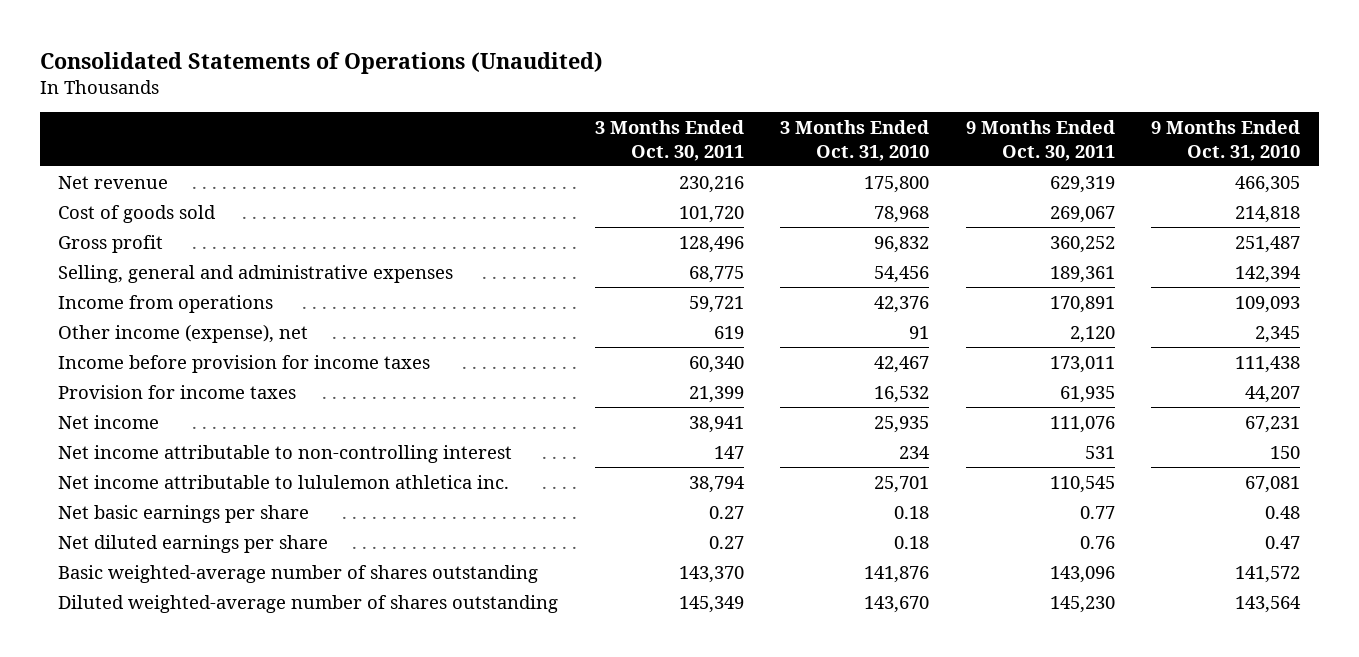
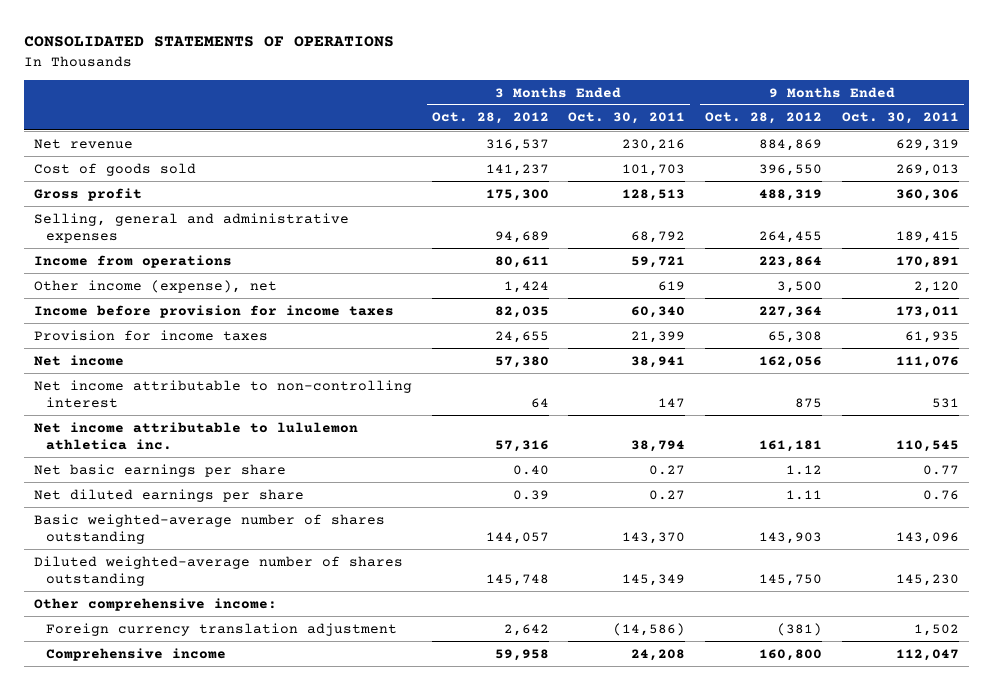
[40,51,604,74] Consolidated Statements of Operations (Unaudited) -> [23,36,394,48] CONSOLIDATED STATEMENTS OF OPERATIONS
[780,119,930,161] 3 Months Ended Oct. 31, 2010 -> none
[1151,119,1301,161] 9 Months Ended Oct. 31, 2010 -> none
none -> [431,112,549,125] Oct. 28, 2012
none -> [705,112,823,125] Oct. 28, 2012
[678,205,744,223] 101,720 -> [622,163,686,176] 101,703
[1049,205,1115,223] 269,067 -> [896,163,960,176] 269,013
[678,235,744,253] 128,496 -> [622,188,686,201] 128,513
[1049,235,1115,253] 360,252 -> [896,188,960,201] 360,306
[688,265,744,283] 68,775 -> [631,230,686,243] 68,792
[1049,265,1115,283] 189,361 -> [896,230,960,243] 189,415
none -> [33,597,277,611] Other comprehensive income:
none -> [46,622,398,636] Foreign currency translation adjustment
none -> [46,647,227,661] Comprehensive income

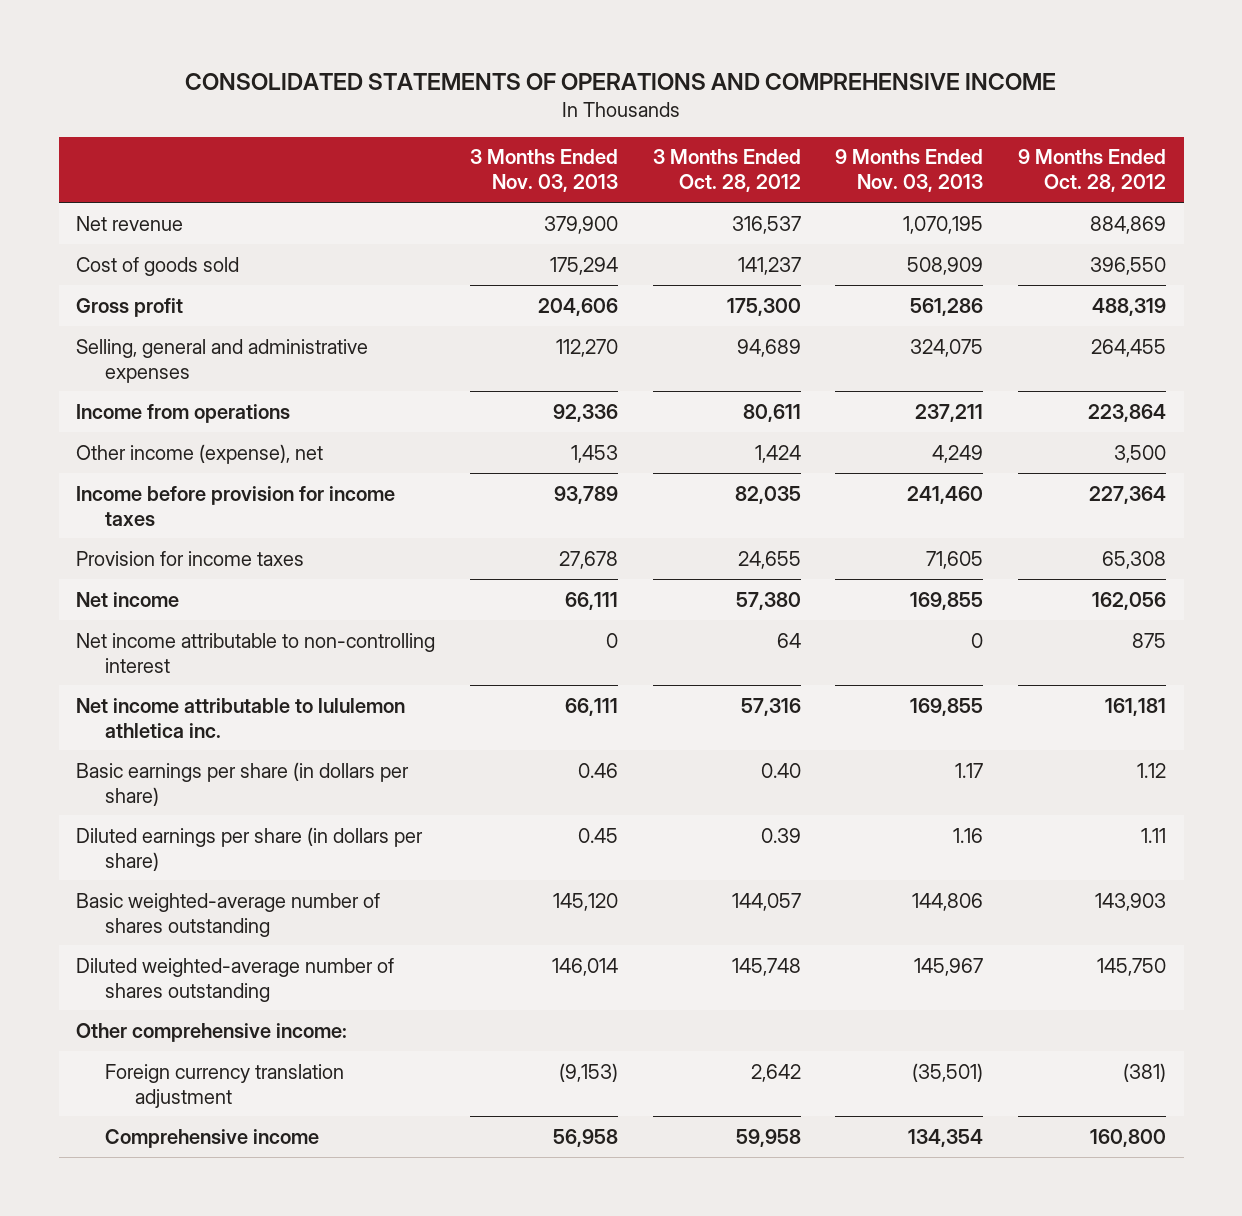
[23,36,394,48] CONSOLIDATED STATEMENTS OF OPERATIONS -> [185,72,1057,90] CONSOLIDATED STATEMENTS OF OPERATIONS AND COMPREHENSIVE INCOME
[568,112,686,125] Oct. 30, 2011 -> none
[842,112,960,125] Oct. 30, 2011 -> none
none -> [469,149,618,193] 3 Months Ended Nov. 03, 2013
none -> [835,149,984,193] 9 Months Ended Nov. 03, 2013
[33,463,286,477] Net basic earnings per share -> [75,761,409,806] Basic earnings per share (in dollars per share)
[33,488,304,502] Net diluted earnings per share -> [75,826,423,871] Diluted earnings per share (in dollars per share)

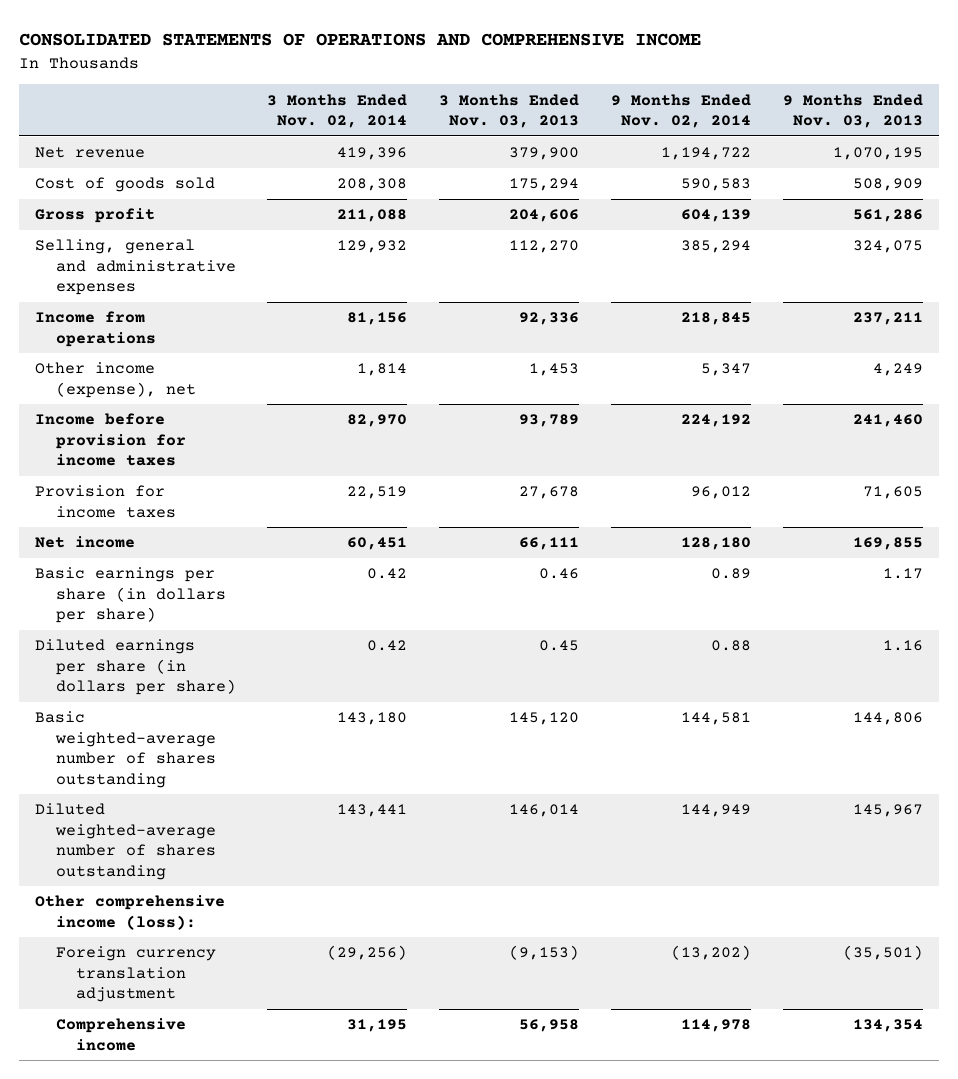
[652,149,801,193] 3 Months Ended Oct. 28, 2012 -> none
[1018,149,1167,193] 9 Months Ended Oct. 28, 2012 -> none
none -> [267,93,408,129] 3 Months Ended Nov. 02, 2014
none -> [610,93,751,129] 9 Months Ended Nov. 02, 2014
[75,632,435,673] Net income attributable to non-controlling interest -> none
[75,697,405,738] Net income attributable to lululemon athletica inc. -> none
[75,1022,347,1042] Other comprehensive income: -> [35,895,226,930] Other comprehensive income (loss):

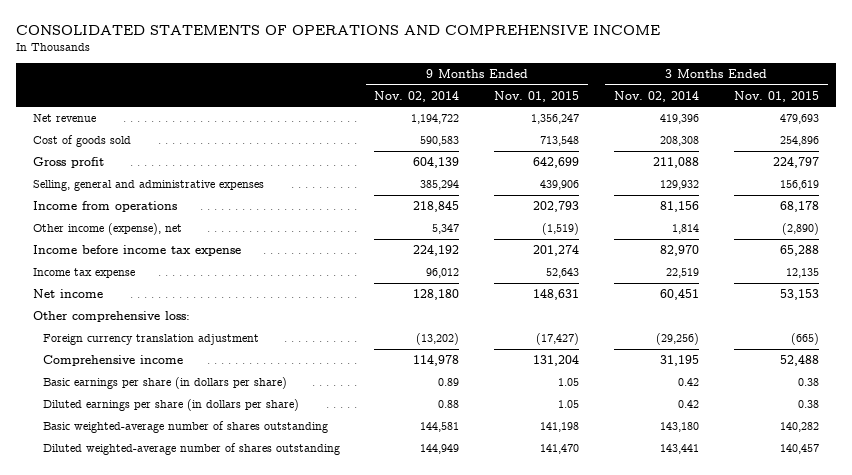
[439,93,580,129] 3 Months Ended Nov. 03, 2013 -> none
[782,93,923,129] 9 Months Ended Nov. 03, 2013 -> none
none -> [494,90,580,102] Nov. 01, 2015
none -> [733,90,819,102] Nov. 01, 2015
[35,413,186,467] Income before provision for income taxes -> [33,244,242,256] Income before income tax expense
[35,485,176,518] Provision for income taxes -> [33,267,136,278] Income tax expense
none -> [33,310,191,322] Other comprehensive loss:
[55,946,216,1003] Foreign currency translation adjustment -> [42,333,259,345] Foreign currency translation adjustment
[55,1018,186,1051] Comprehensive income -> [42,354,183,366] Comprehensive income
[35,895,226,930] Other comprehensive income (loss): -> none

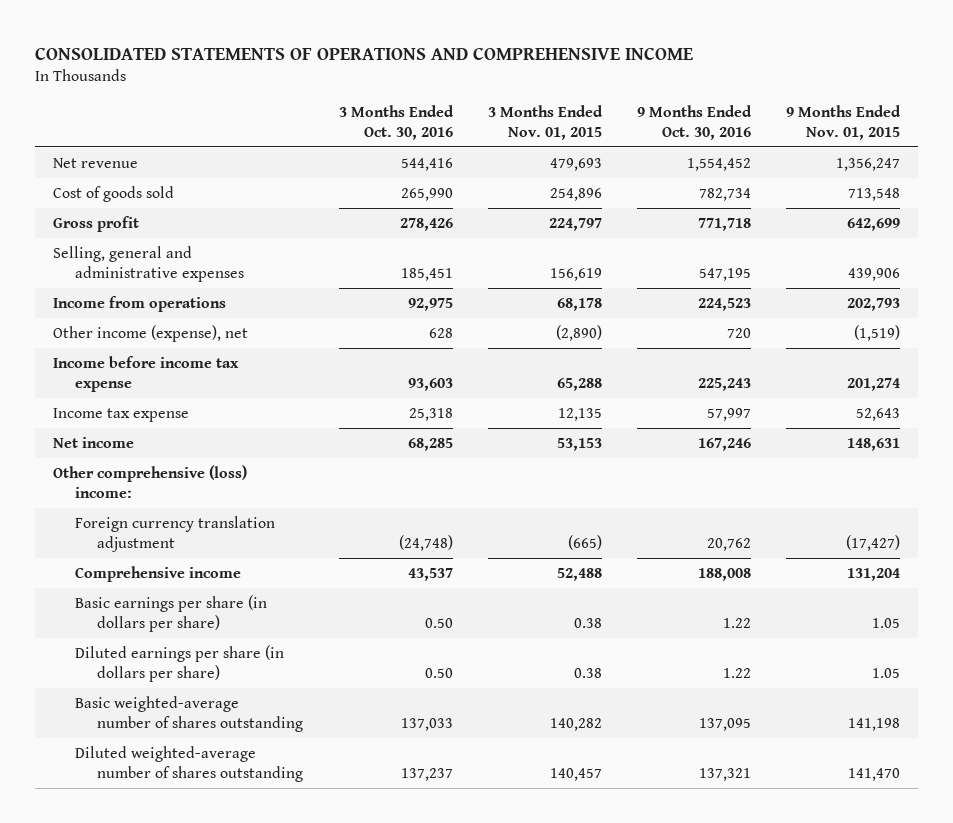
[374,90,460,102] Nov. 02, 2014 -> none
[614,90,700,102] Nov. 02, 2014 -> none
none -> [338,105,454,140] 3 Months Ended Oct. 30, 2016
none -> [637,105,753,140] 9 Months Ended Oct. 30, 2016
[33,310,191,322] Other comprehensive loss: -> [52,464,247,498] Other comprehensive (loss) income:

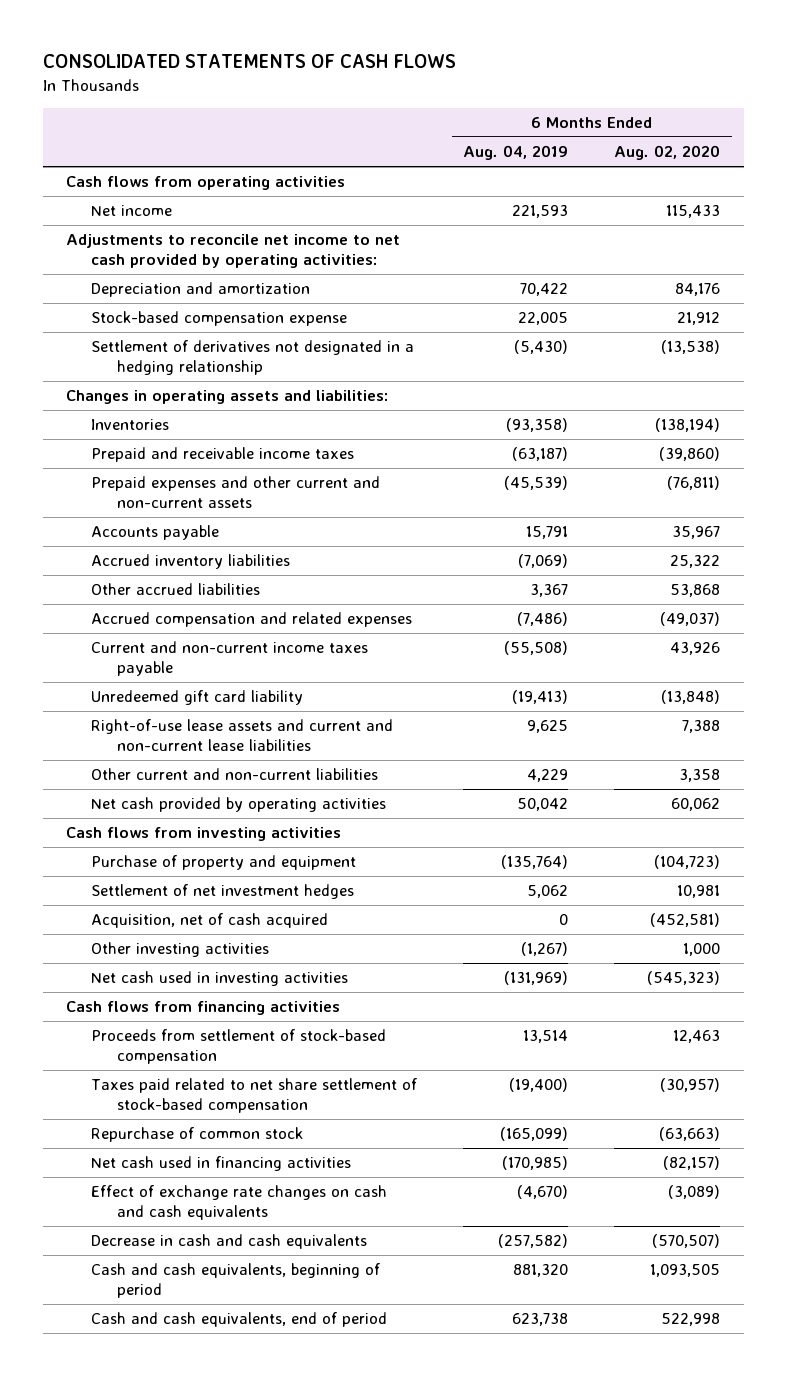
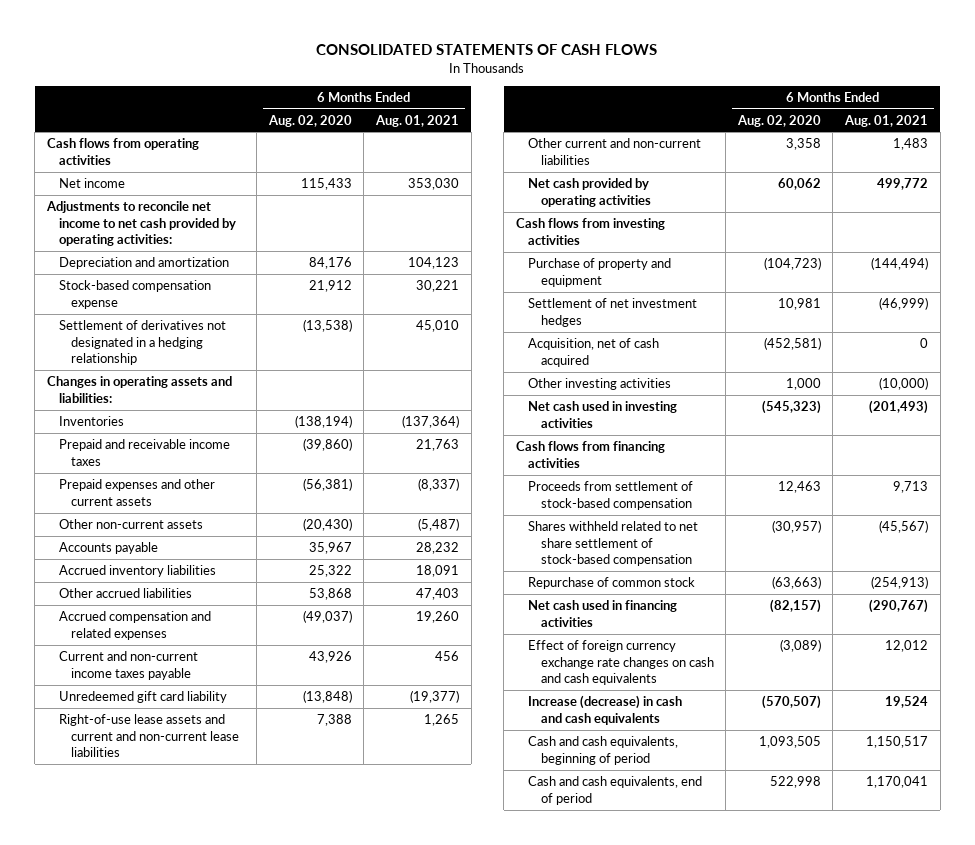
[463,145,569,161] Aug. 04, 2019 -> none
none -> [374,114,459,127] Aug. 01, 2021
[91,476,381,509] Prepaid expenses and other current and non-current assets -> [59,479,216,506] Prepaid expenses and other current assets
[667,476,721,491] (76,811) -> [302,478,352,492] (56,381)
none -> [59,519,204,530] Other non-current assets
[91,1078,418,1114] Taxes paid related to net share settlement of stock-based compensation -> [528,521,699,567] Shares withheld related to net share settlement of stock-based compensation
[91,1185,388,1221] Effect of exchange rate changes on cash and cash equivalents -> [528,640,714,686] Effect of foreign currency exchange rate changes on cash and cash equivalents
[91,1234,368,1250] Decrease in cash and cash equivalents -> [528,695,683,725] Increase (decrease) in cash and cash equivalents

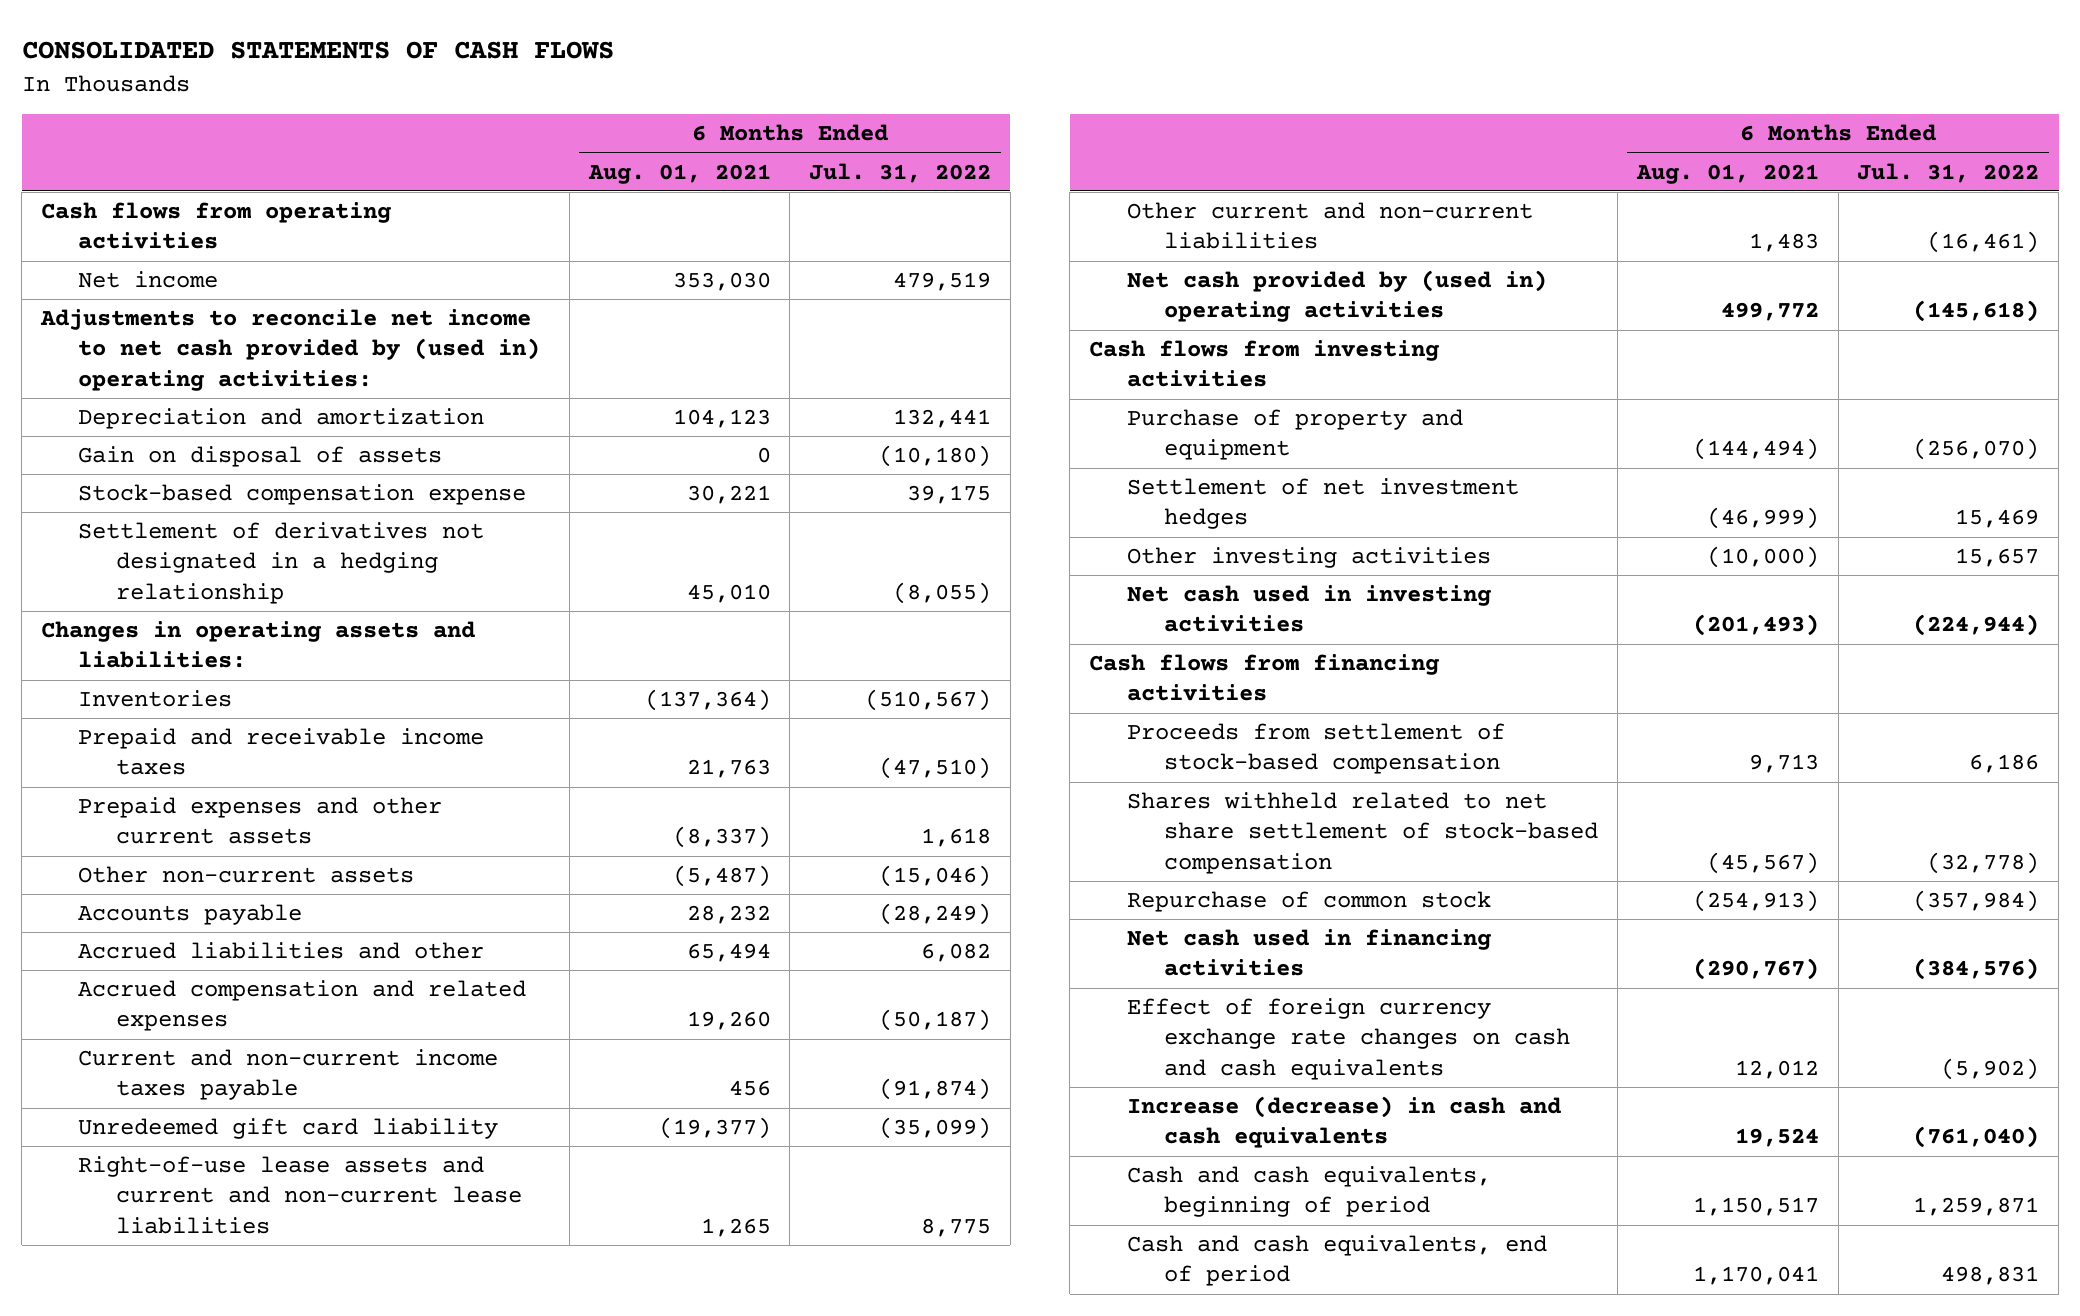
[267,114,352,127] Aug. 02, 2020 -> none
none -> [809,162,992,183] Jul. 31, 2022
[45,201,237,247] Adjustments to reconcile net income to net cash provided by operating activities: -> [39,309,541,391] Adjustments to reconcile net income to net cash provided by (used in) operating activities:
none -> [78,446,443,468] Gain on disposal of assets
[59,565,217,578] Accrued inventory liabilities -> none
[59,588,193,599] Other accrued liabilities -> [78,942,485,960] Accrued liabilities and other
[415,588,459,601] 47,403 -> [686,943,771,963] 65,494
[528,178,651,207] Net cash provided by operating activities -> [1126,270,1547,323] Net cash provided by (used in) operating activities
[528,338,660,367] Acquisition, net of cash acquired -> none

